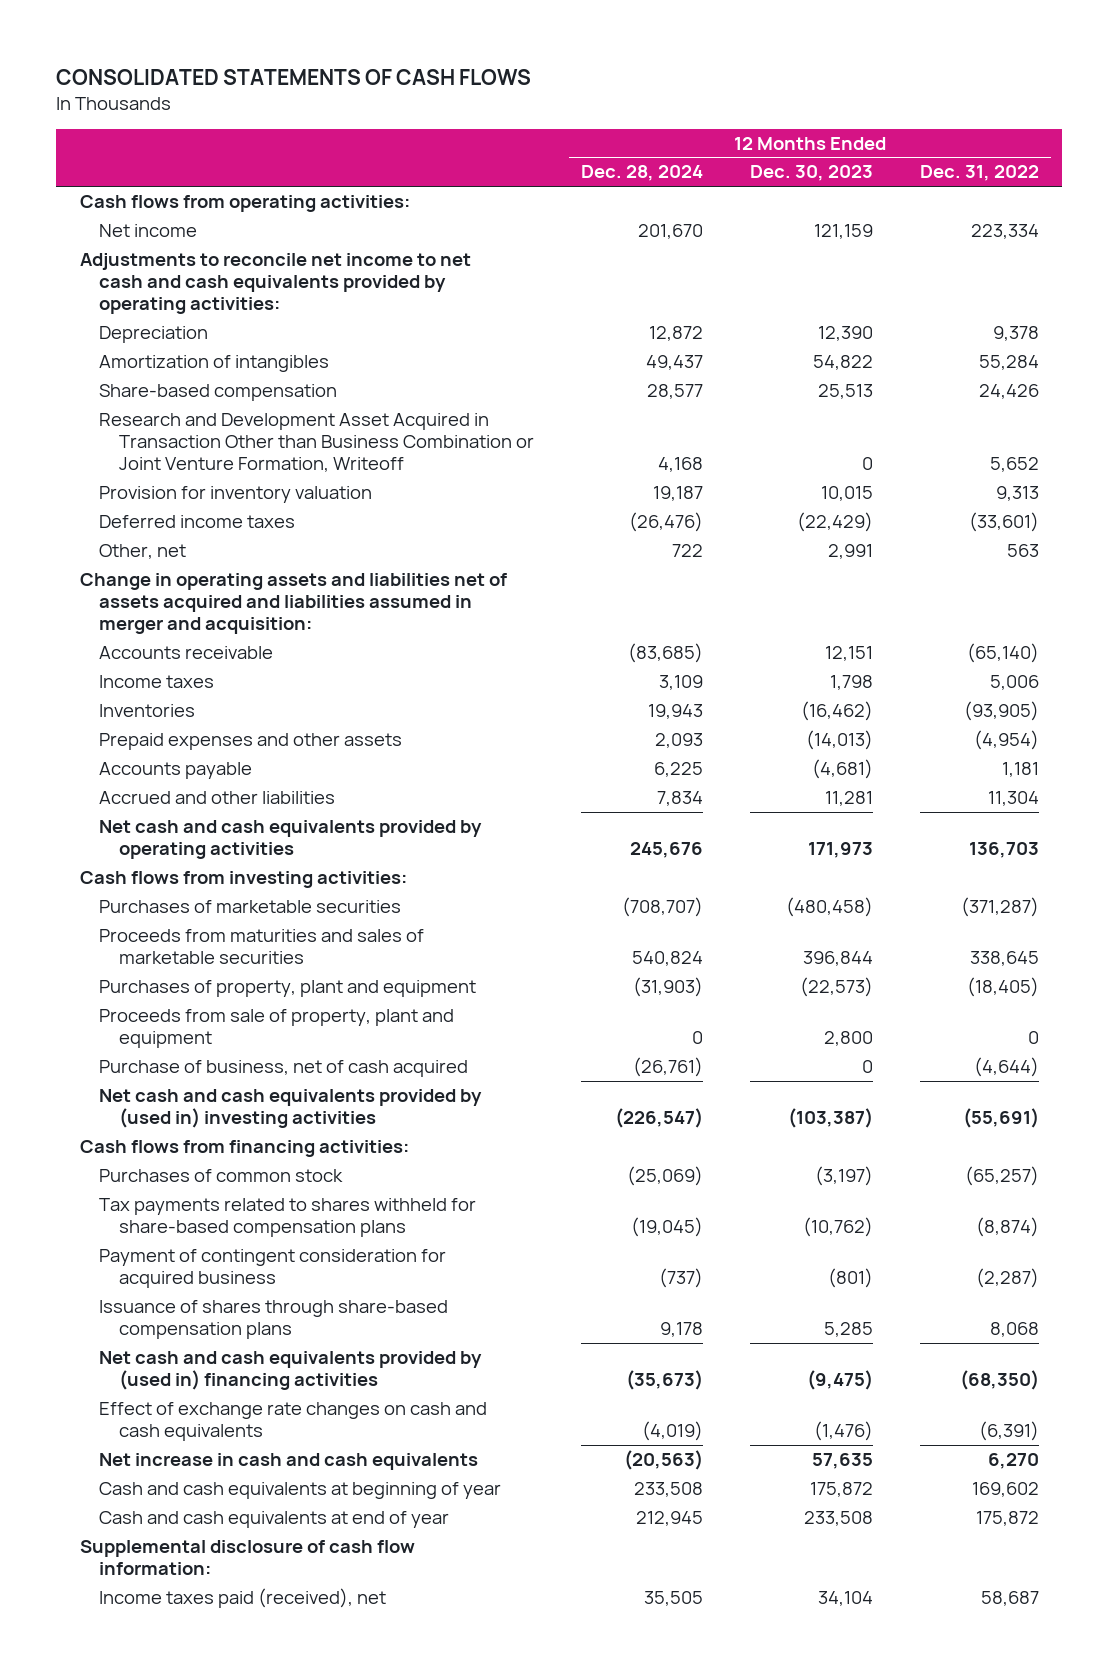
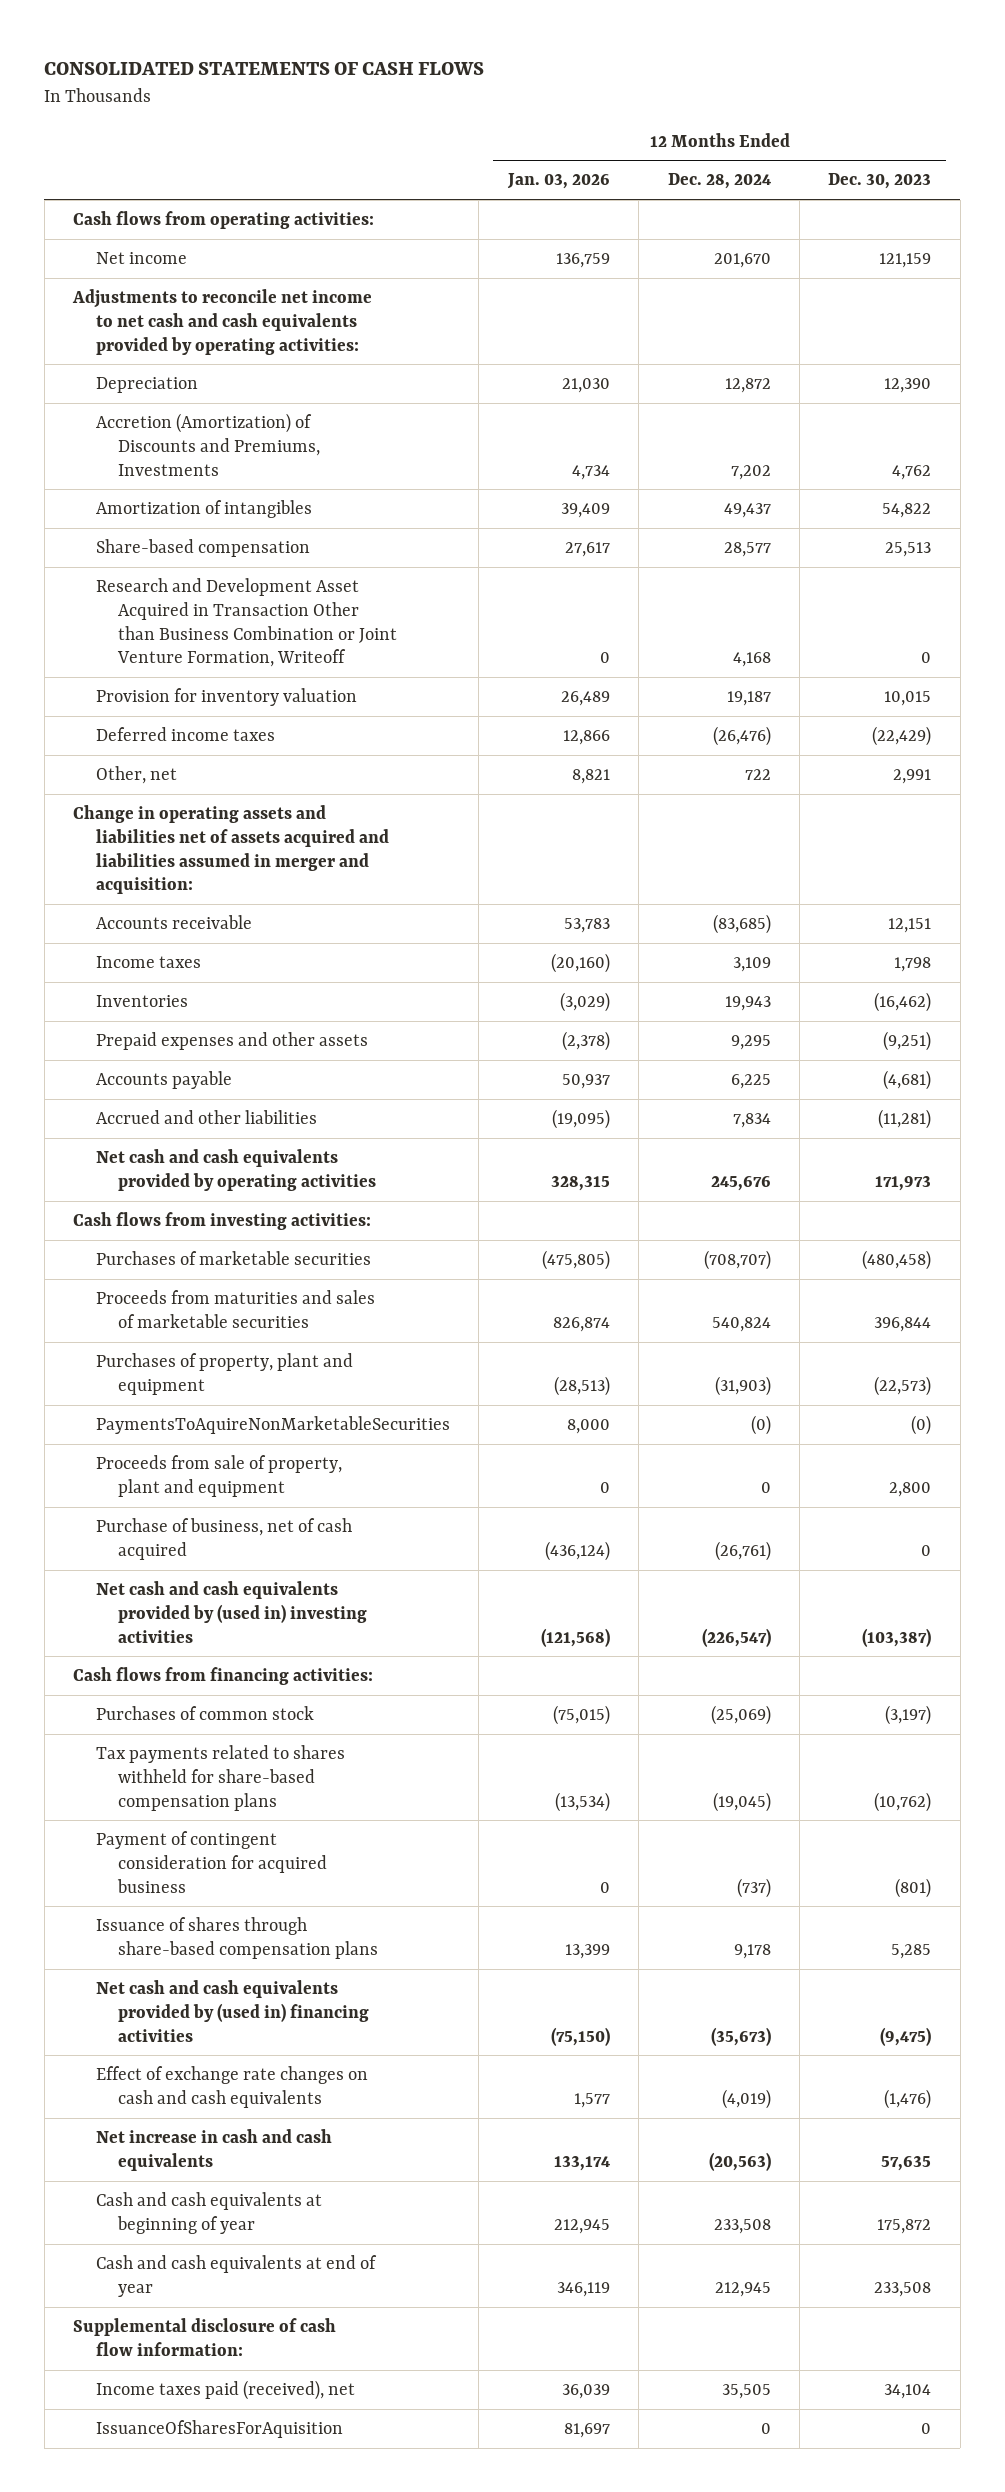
[919,165,1039,182] Dec. 31, 2022 -> none
none -> [506,173,610,190] Jan. 03, 2026
none -> [95,413,321,476] Accretion (Amortization) of Discounts and Premiums, Investments
[654,733,703,749] 2,093 -> [730,1035,771,1051] 9,295
[805,730,873,751] (14,013) -> [883,1031,932,1052] (9,251)
[824,791,873,807] 11,281 -> [878,1109,932,1130] (11,281)
none -> [95,1416,450,1435] PaymentsToAquireNonMarketableSecurities
none -> [95,2420,343,2439] IssuanceOfSharesForAquisition

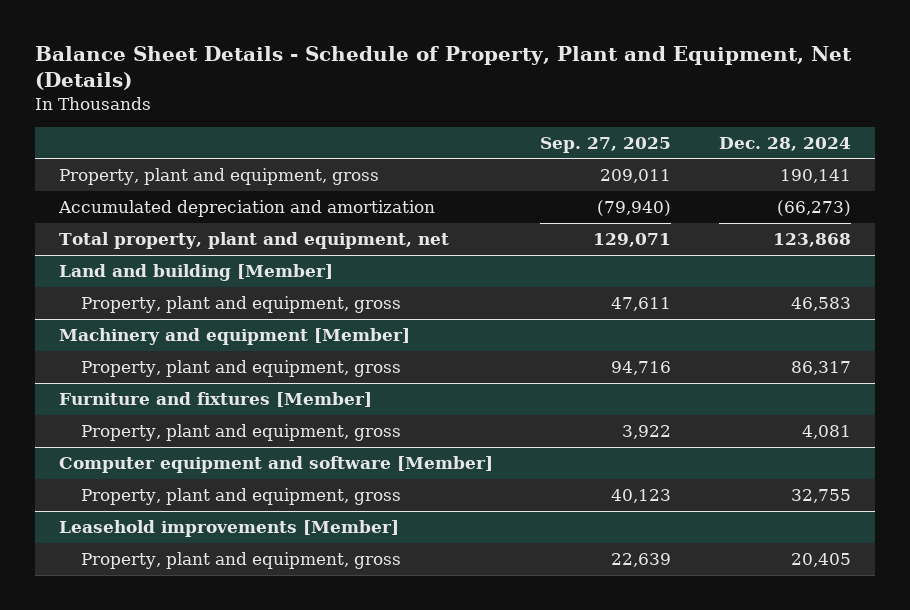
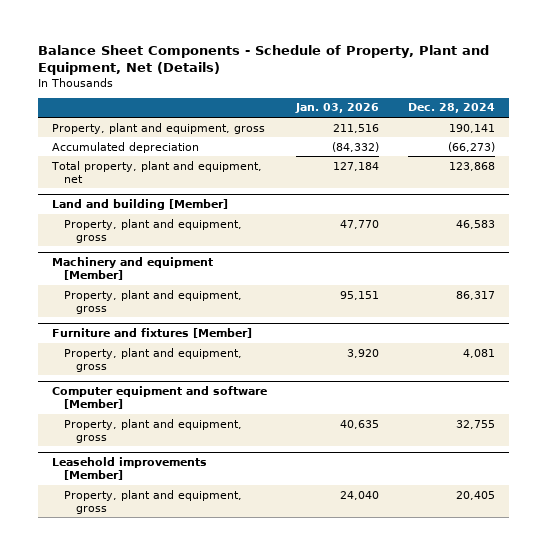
[34,45,852,91] Balance Sheet Details - Schedule of Property, Plant and Equipment, Net (Details) -> [37,44,489,75] Balance Sheet Components - Schedule of Property, Plant and Equipment, Net (Details)
[540,136,672,153] Sep. 27, 2025 -> none
none -> [294,103,379,114] Jan. 03, 2026
[57,199,435,217] Accumulated depreciation and amortization -> [52,141,200,153] Accumulated depreciation

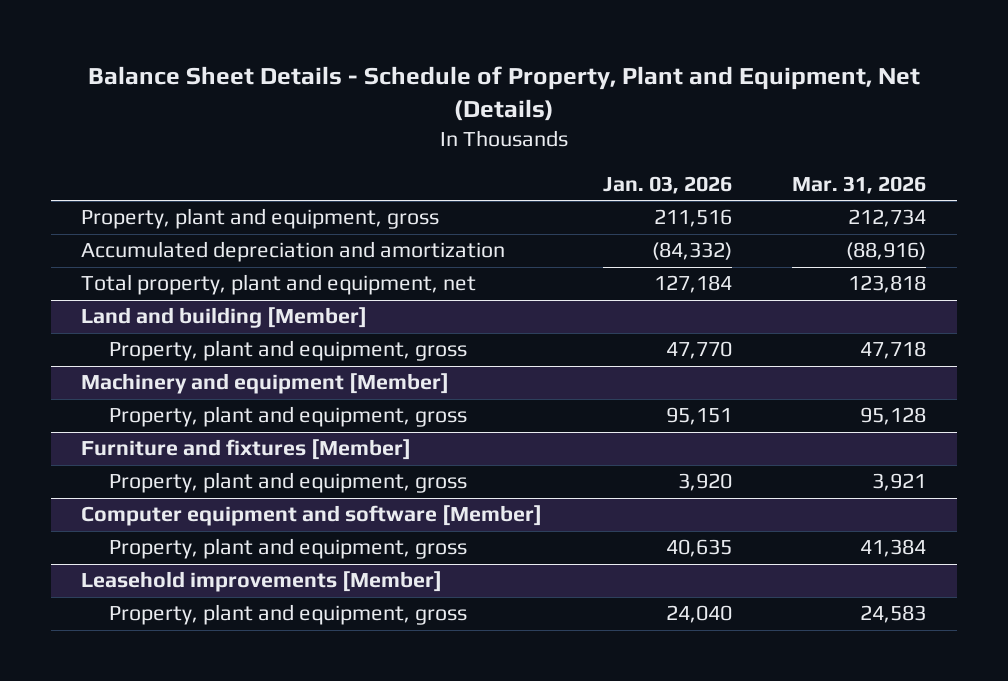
[37,44,489,75] Balance Sheet Components - Schedule of Property, Plant and Equipment, Net (Details) -> [87,66,920,122] Balance Sheet Details - Schedule of Property, Plant and Equipment, Net (Details)
[407,103,495,114] Dec. 28, 2024 -> none
none -> [792,175,927,194] Mar. 31, 2026
[52,141,200,153] Accumulated depreciation -> [81,241,506,263] Accumulated depreciation and amortization

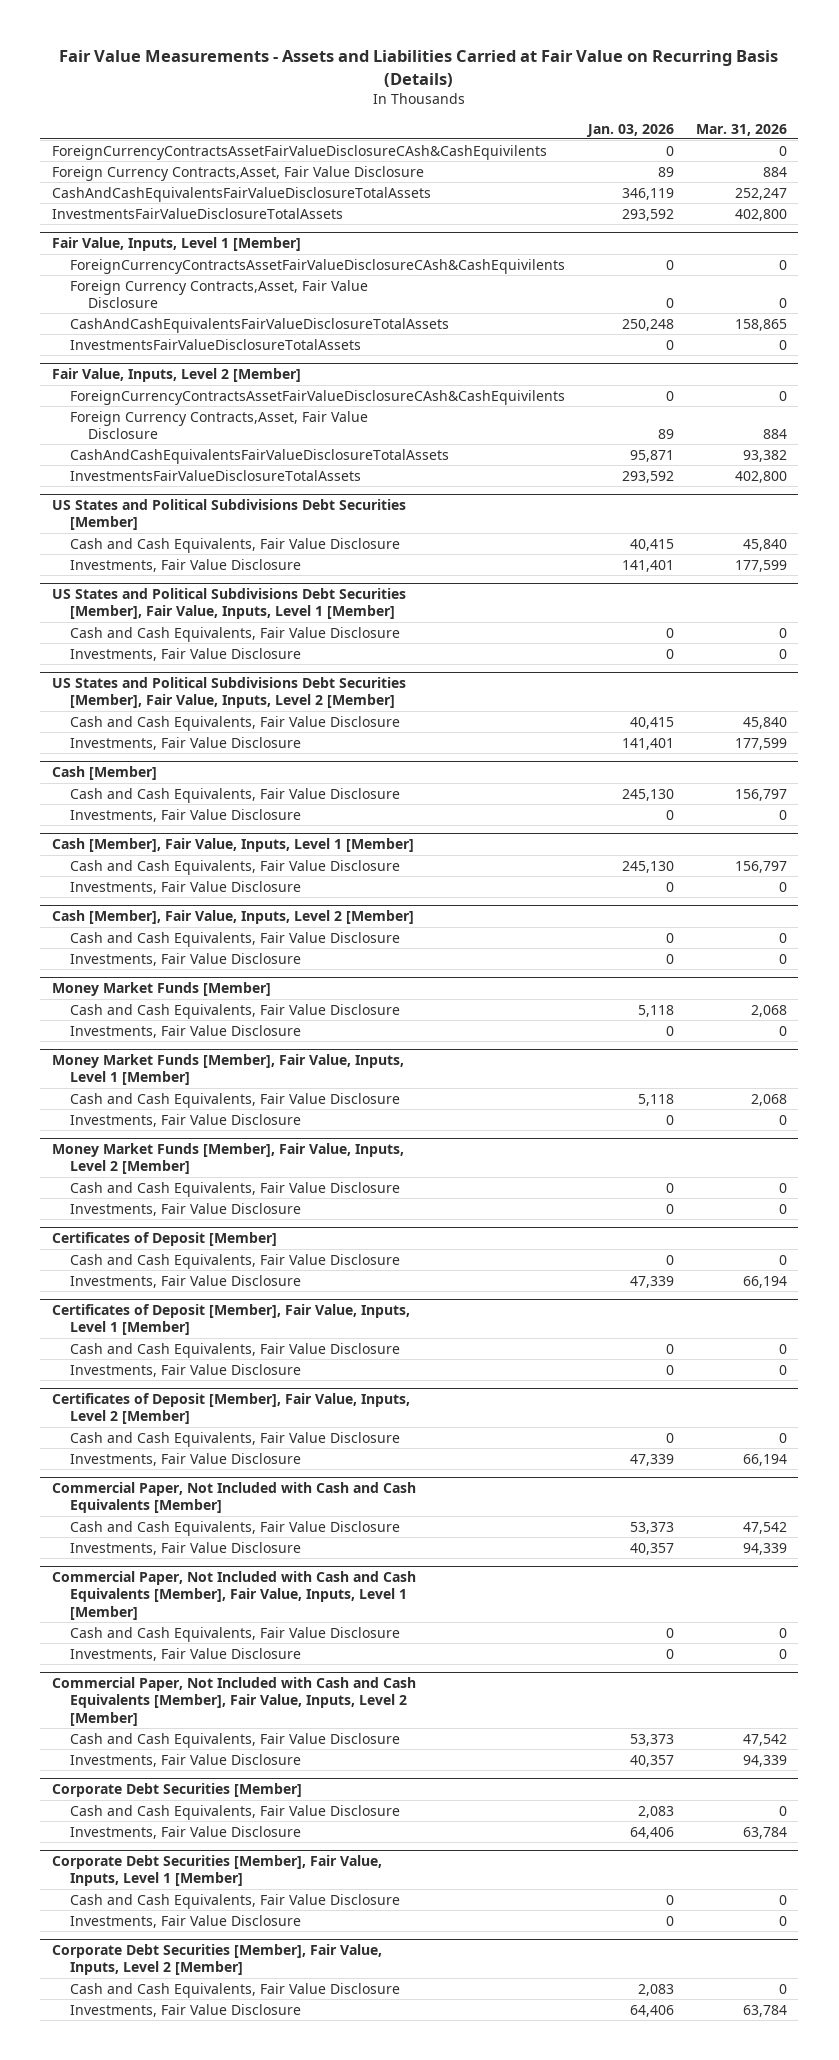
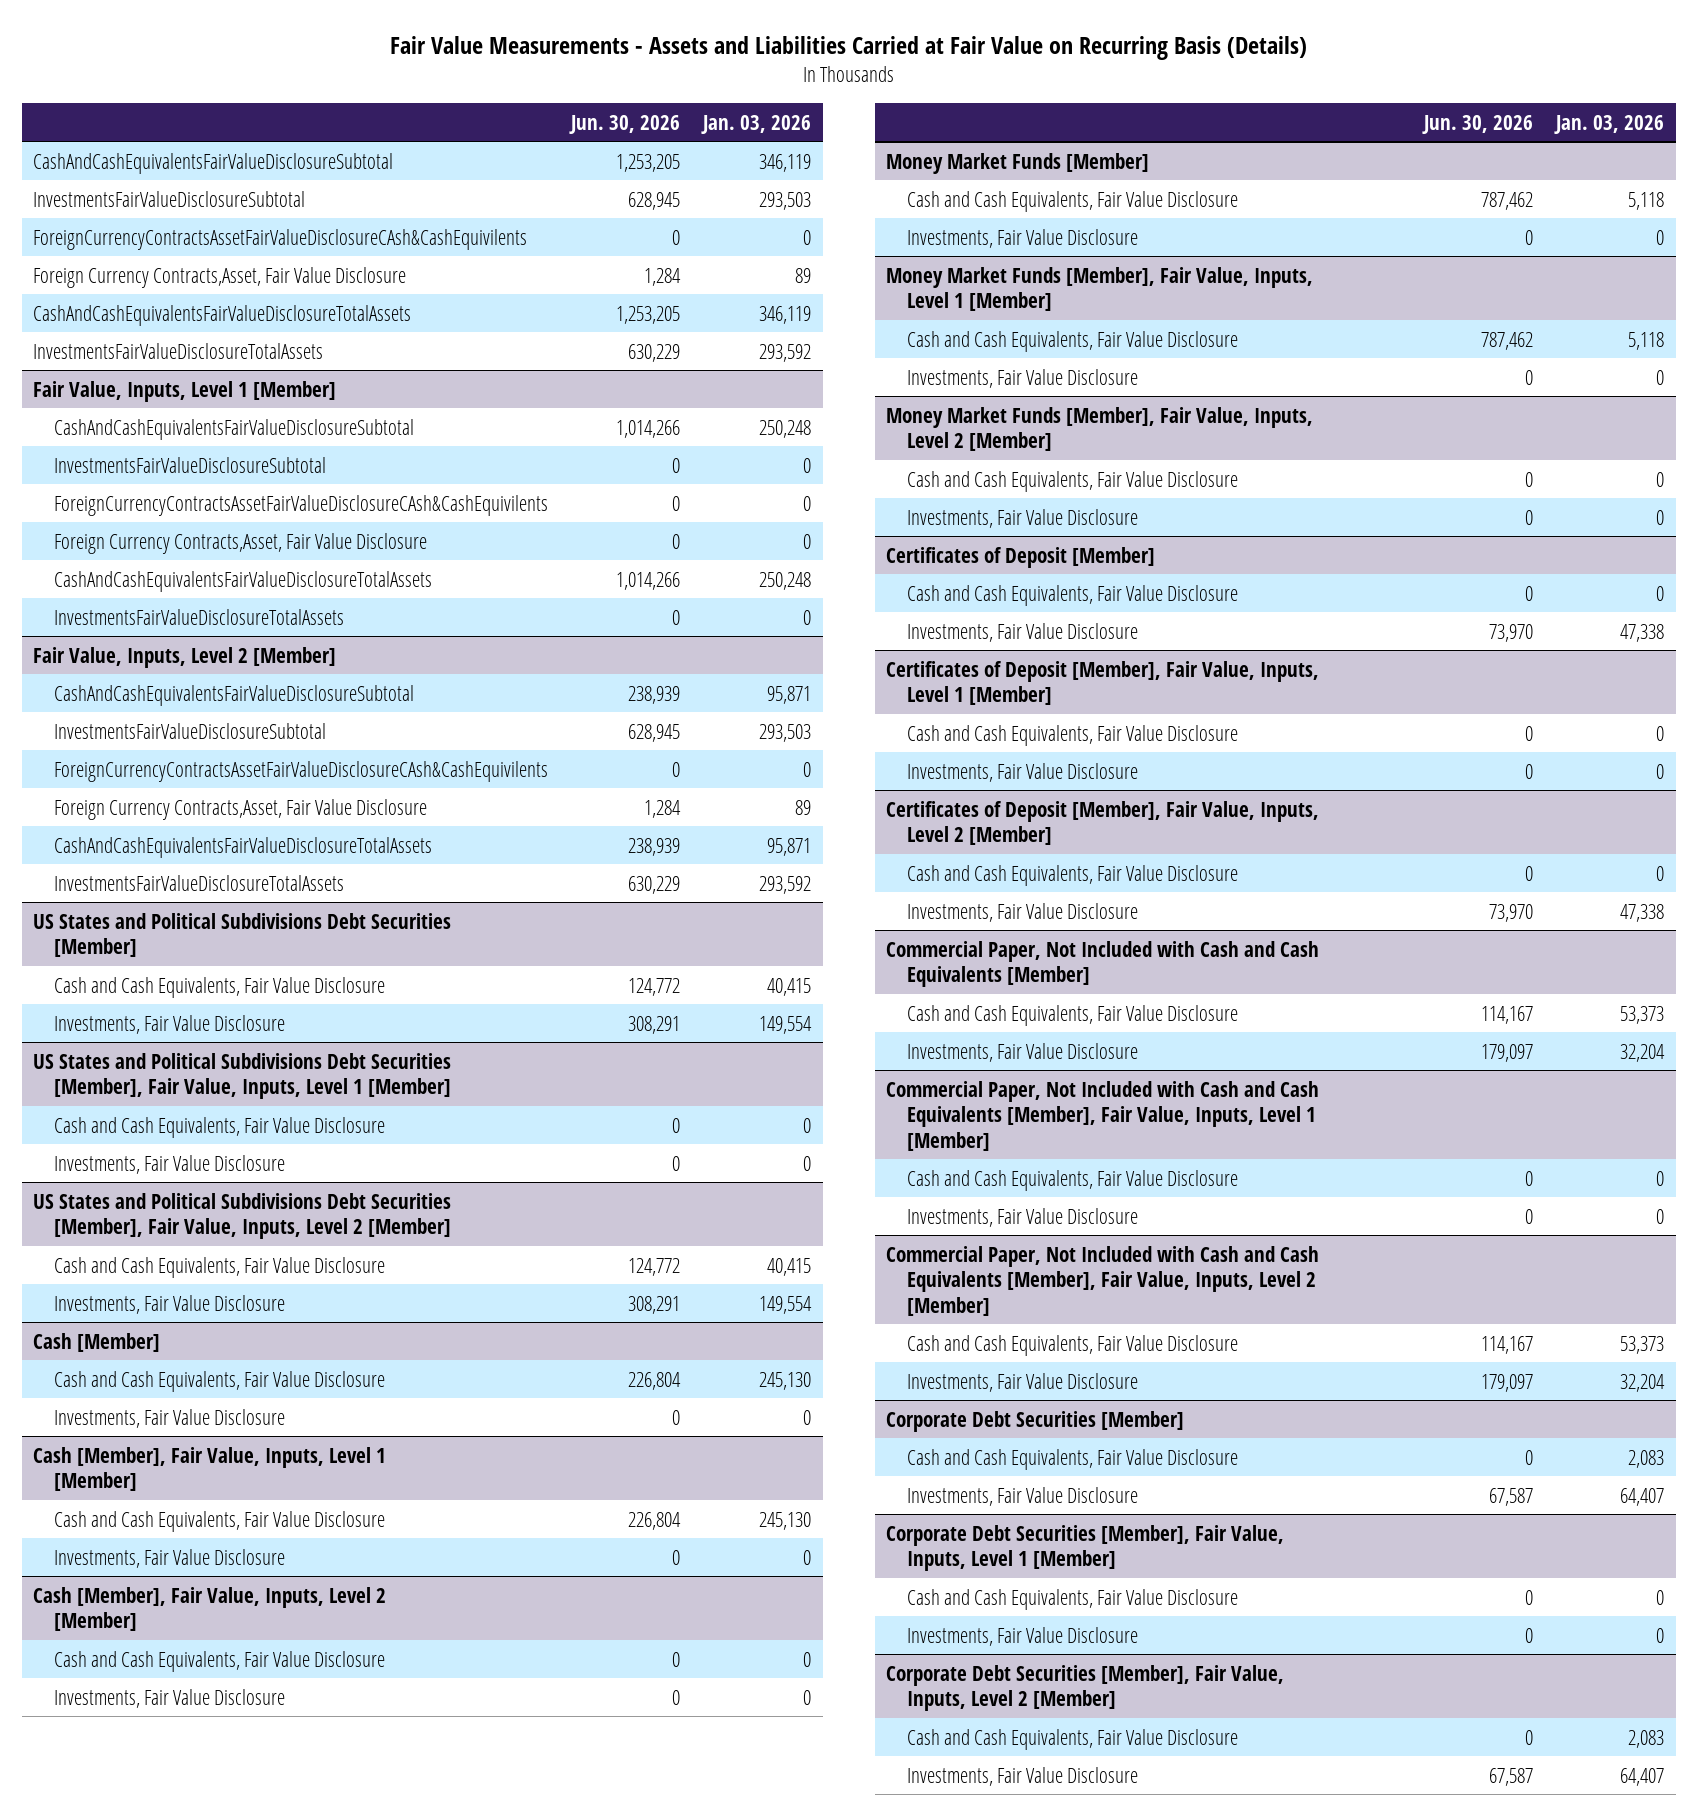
[696,123,788,136] Mar. 31, 2026 -> none
none -> [569,114,681,134] Jun. 30, 2026
none -> [33,152,394,174] CashAndCashEquivalentsFairValueDisclosureSubtotal
none -> [33,190,306,207] InvestmentsFairValueDisclosureSubtotal
none -> [53,418,414,440] CashAndCashEquivalentsFairValueDisclosureSubtotal
none -> [53,456,326,473] InvestmentsFairValueDisclosureSubtotal
none -> [53,684,414,706] CashAndCashEquivalentsFairValueDisclosureSubtotal
none -> [53,722,326,739] InvestmentsFairValueDisclosureSubtotal
[621,559,674,572] 141,401 -> [759,1015,813,1034] 149,554
[621,737,674,750] 141,401 -> [759,1295,813,1314] 149,554
[629,1275,674,1288] 47,339 -> [1620,623,1665,642] 47,338
[629,1453,674,1466] 47,339 -> [1620,903,1665,922] 47,338
[629,1542,674,1555] 40,357 -> [1620,1043,1666,1062] 32,204
[629,1754,674,1767] 40,357 -> [1620,1373,1666,1392] 32,204
[629,1826,674,1839] 64,406 -> [1620,1487,1665,1506] 64,407
[629,2004,674,2017] 64,406 -> [1620,1767,1665,1786] 64,407

